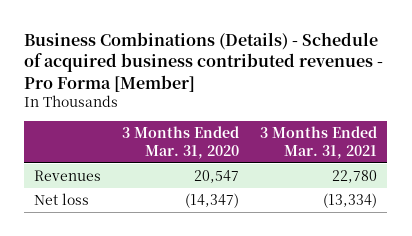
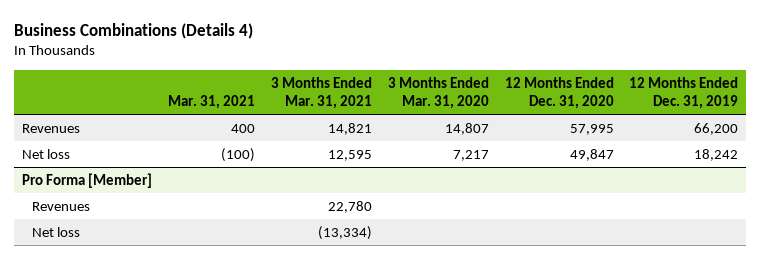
[24,31,384,92] Business Combinations (Details) - Schedule of acquired business contributed revenues - Pro Forma [Member] -> [13,23,253,40] Business Combinations (Details 4)
none -> [167,94,255,109] Mar. 31, 2021
none -> [504,76,614,109] 12 Months Ended Dec. 31, 2020
none -> [629,76,739,109] 12 Months Ended Dec. 31, 2019
[194,170,240,184] 20,547 -> [444,122,489,135] 14,807
[332,170,378,184] 22,780 -> [327,122,372,135] 14,821
[185,193,240,209] (14,347) -> [452,149,489,161] 7,217
[323,193,378,209] (13,334) -> [327,149,372,161] 12,595
none -> [21,172,152,188] Pro Forma [Member]
none -> [32,201,91,211] Revenues
none -> [32,226,81,237] Net loss

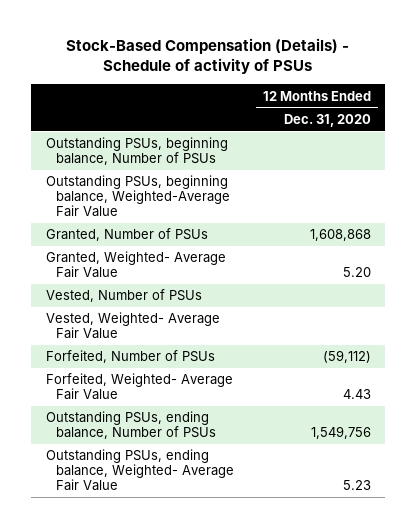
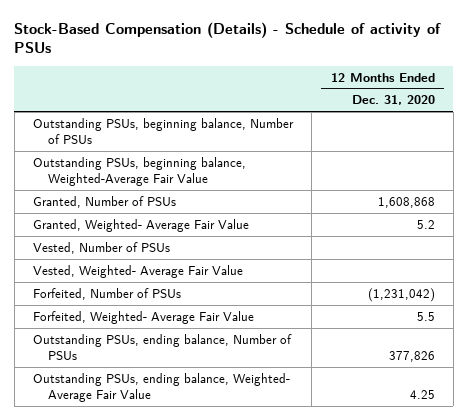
[342,267,371,278] 5.20 -> [416,219,435,229] 5.2
[322,350,371,364] (59,112) -> [367,287,435,302] (1,231,042)
[342,389,371,400] 4.43 -> [416,311,435,321] 5.5
[310,426,371,440] 1,549,756 -> [388,350,435,362] 377,826
[342,480,371,491] 5.23 -> [409,389,435,399] 4.25

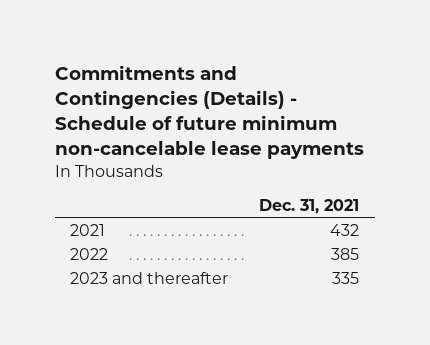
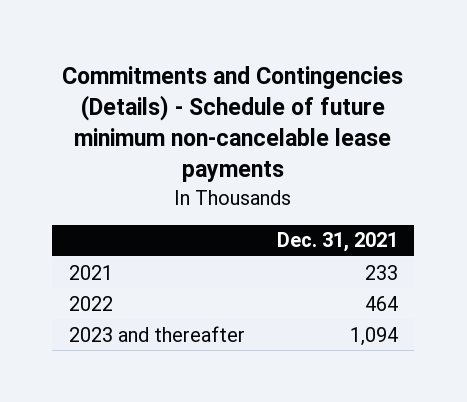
[330,223,360,236] 432 -> [365,264,399,280] 233
[331,247,360,260] 385 -> [365,295,399,311] 464
[332,271,360,284] 335 -> [350,326,399,346] 1,094

